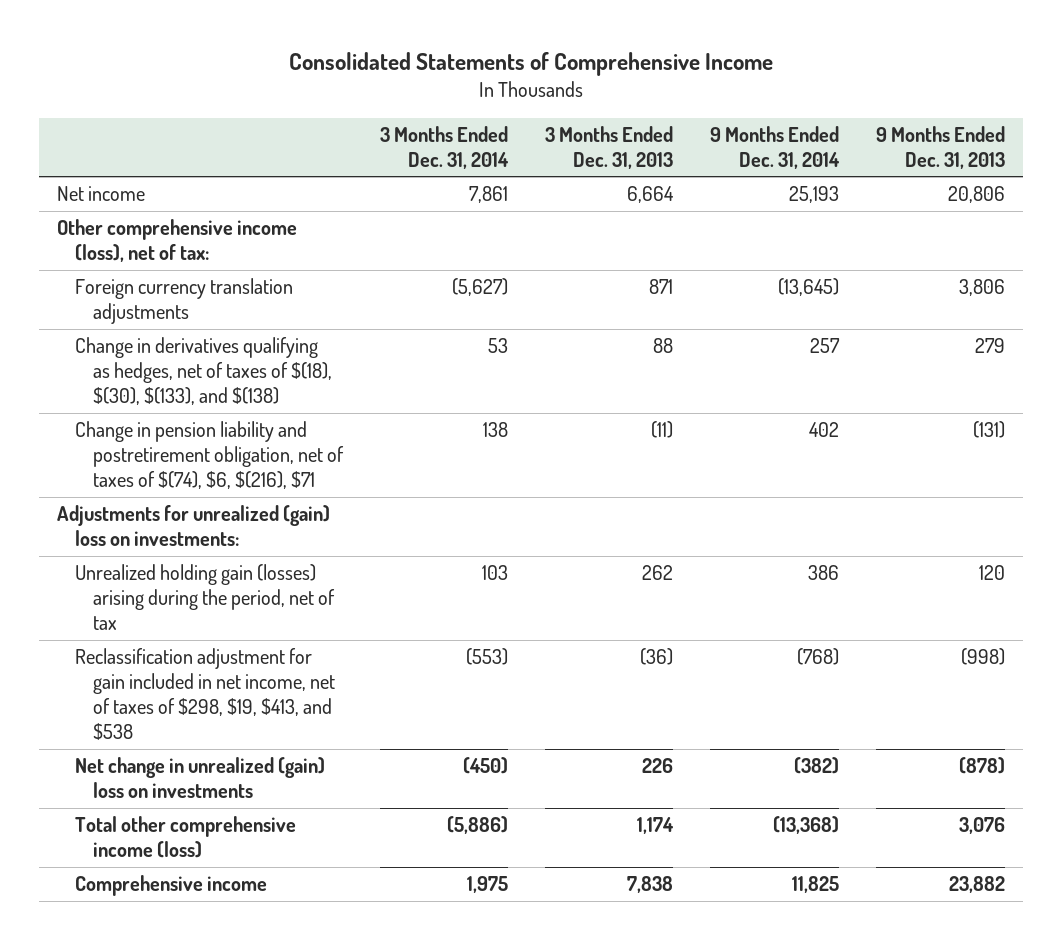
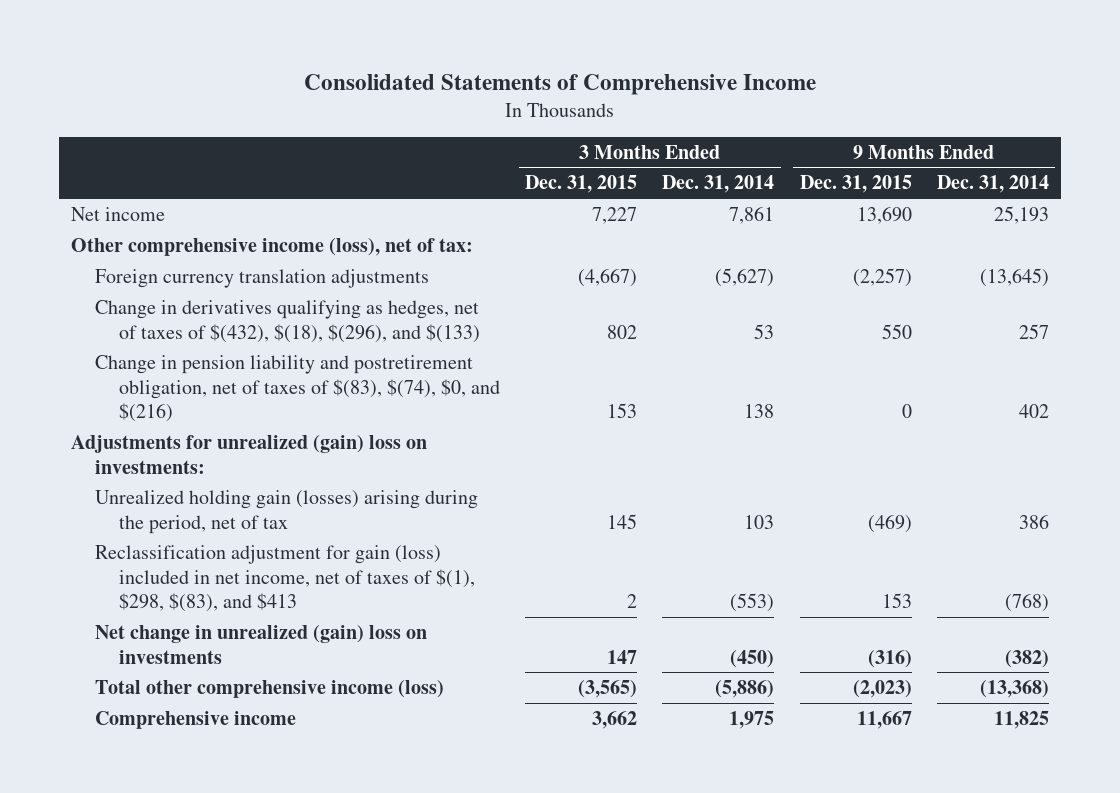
[545,125,674,169] 3 Months Ended Dec. 31, 2013 -> none
[875,125,1005,169] 9 Months Ended Dec. 31, 2013 -> none
none -> [525,175,638,194] Dec. 31, 2015
none -> [799,175,912,194] Dec. 31, 2015
[75,337,333,406] Change in derivatives qualifying as hedges, net of taxes of $(18), $(30), $(133), and $(138) -> [95,299,481,343] Change in derivatives qualifying as hedges, net of taxes of $(432), $(18), $(296), and $(133)
[75,421,345,490] Change in pension liability and postretirement obligation, net of taxes of $(74), $6, $(216), $71 -> [95,354,501,423] Change in pension liability and postretirement obligation, net of taxes of $(83), $(74), $0, and $(216)
[75,648,336,741] Reclassification adjustment for gain included in net income, net of taxes of $298, $19, $413, and $538 -> [95,544,476,613] Reclassification adjustment for gain (loss) included in net income, net of taxes of $(1), $298, $(83), and $413

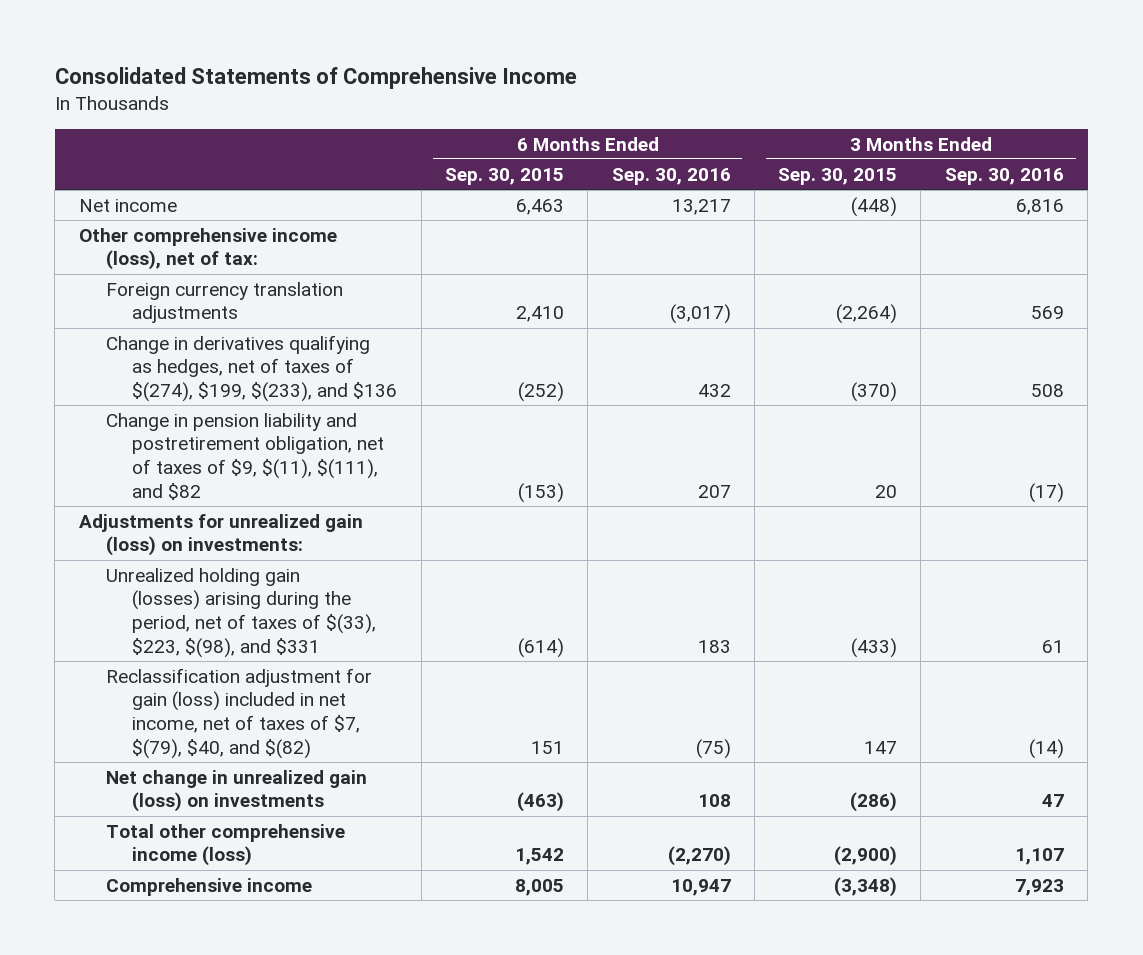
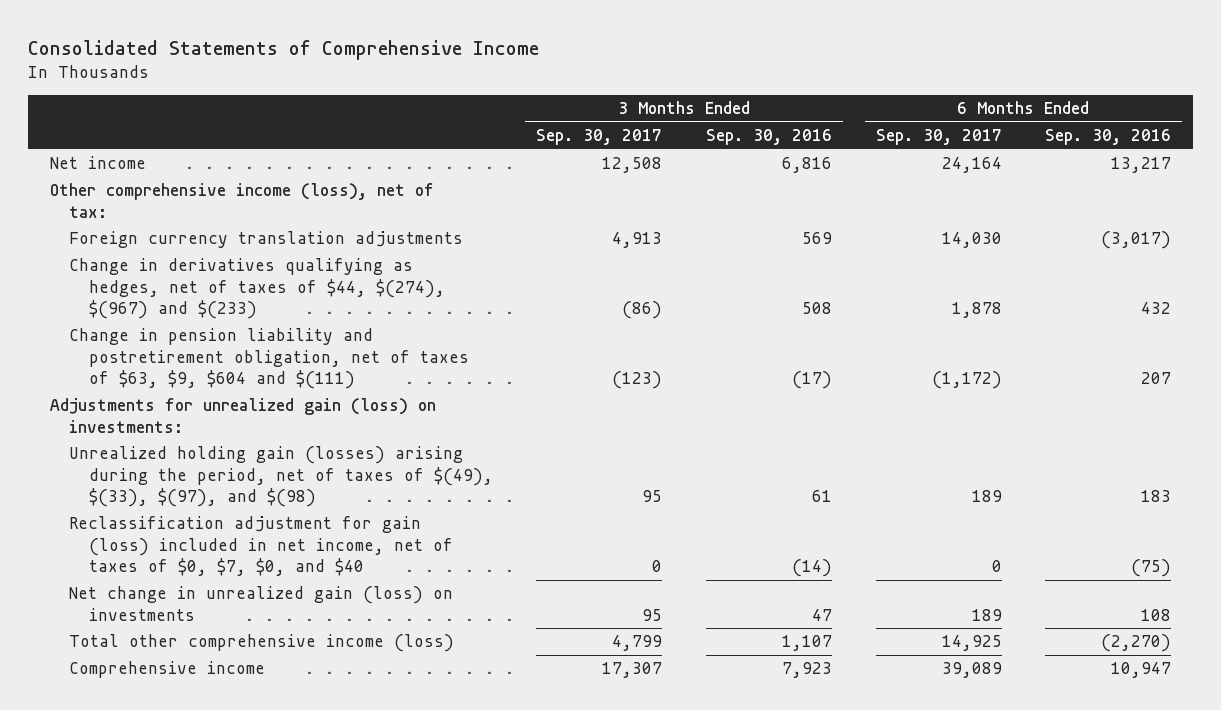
[444,167,564,185] Sep. 30, 2015 -> none
[778,167,898,185] Sep. 30, 2015 -> none
none -> [536,129,663,146] Sep. 30, 2017
none -> [875,129,1002,146] Sep. 30, 2017
[105,334,398,403] Change in derivatives qualifying as hedges, net of taxes of $(274), $199, $(233), and $136 -> [69,258,445,320] Change in derivatives qualifying as hedges, net of taxes of $44, $(274), $(967) and $(233)
[105,412,385,500] Change in pension liability and postretirement obligation, net of taxes of $9, $(11), $(111), and $82 -> [69,328,469,390] Change in pension liability and postretirement obligation, net of taxes of $63, $9, $604 and $(111)
[105,567,377,658] Unrealized holding gain (losses) arising during the period, net of taxes of $(33), $223, $(98), and $331 -> [69,446,493,508] Unrealized holding gain (losses) arising during the period, net of taxes of $(49), $(33), $(97), and $(98)
[105,667,372,759] Reclassification adjustment for gain (loss) included in net income, net of taxes of $7, $(79), $40, and $(82) -> [69,516,453,577] Reclassification adjustment for gain (loss) included in net income, net of taxes of $0, $7, $0, and $40

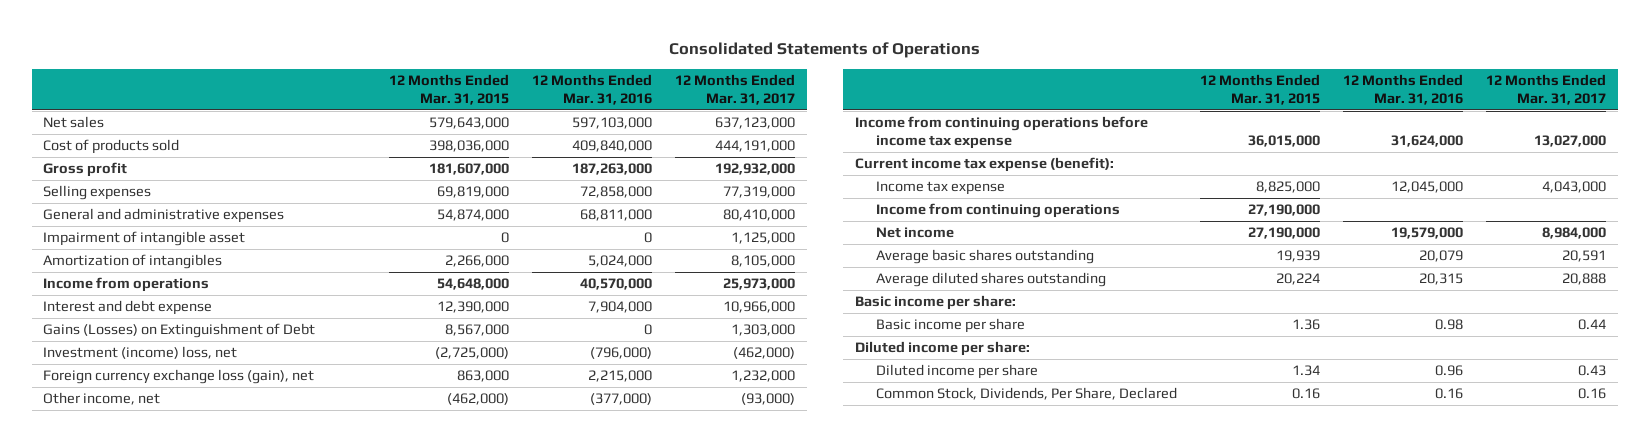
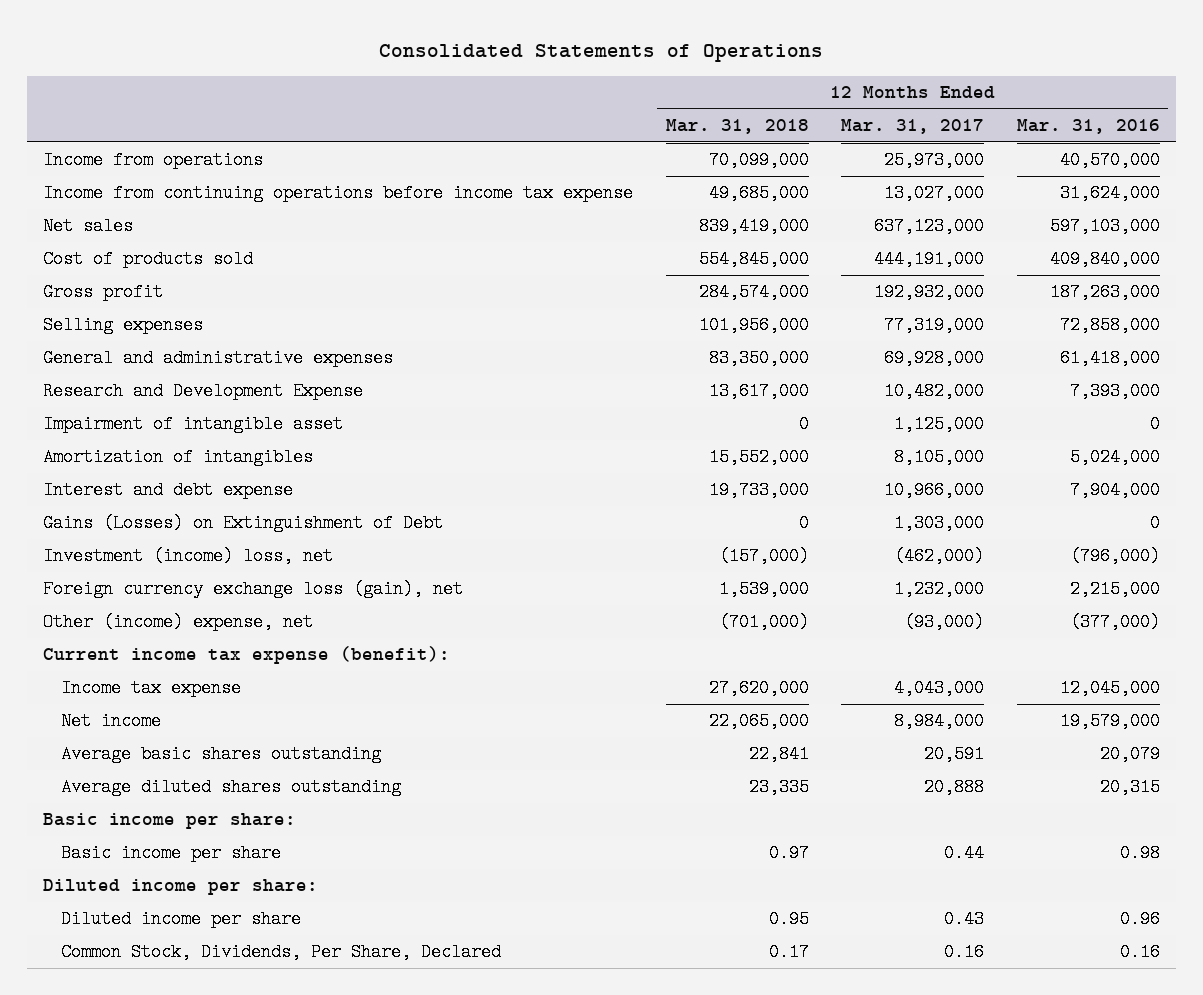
[388,73,509,105] 12 Months Ended Mar. 31, 2015 -> none
none -> [665,119,809,135] Mar. 31, 2018
[43,277,210,293] Income from operations -> [43,151,264,170] Income from operations
[854,116,1148,150] Income from continuing operations before income tax expense -> [43,184,634,203] Income from continuing operations before income tax expense
[579,209,652,222] 68,811,000 -> [1059,349,1160,368] 61,418,000
[722,209,795,222] 80,410,000 -> [884,349,985,368] 69,928,000
none -> [43,382,364,401] Research and Development Expense
[43,392,161,406] Other income, net -> [43,613,314,632] Other (income) expense, net
[875,203,1120,219] Income from continuing operations -> none

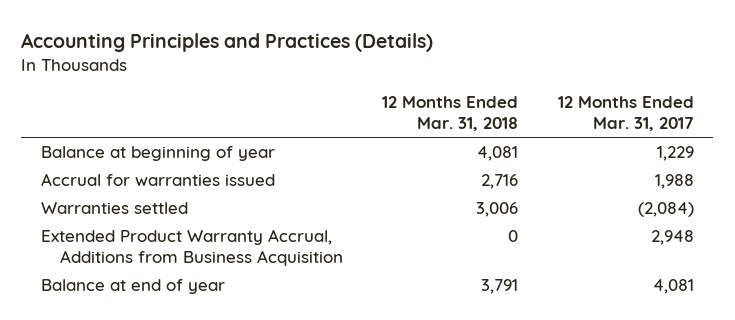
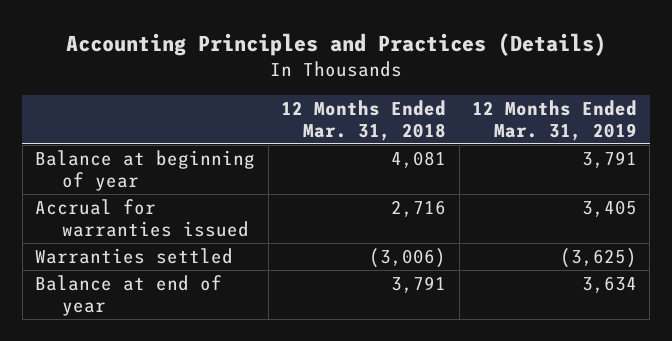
[557,95,694,132] 12 Months Ended Mar. 31, 2017 -> none
none -> [471,100,637,141] 12 Months Ended Mar. 31, 2019
[40,228,343,267] Extended Product Warranty Accrual, Additions from Business Acquisition -> none
[476,201,519,217] 3,006 -> [369,248,447,269] (3,006)

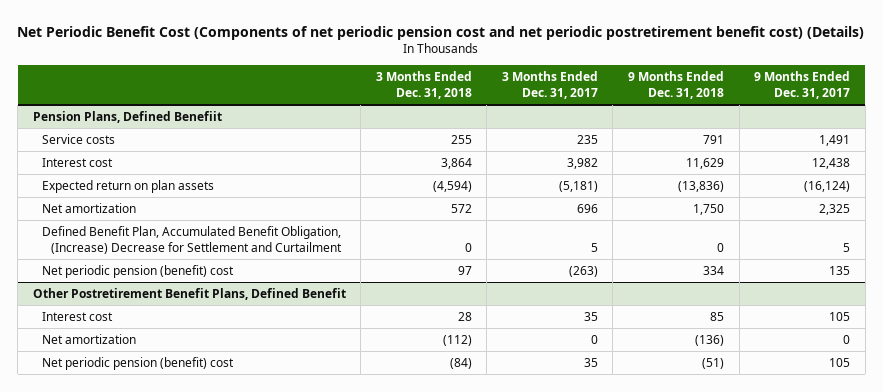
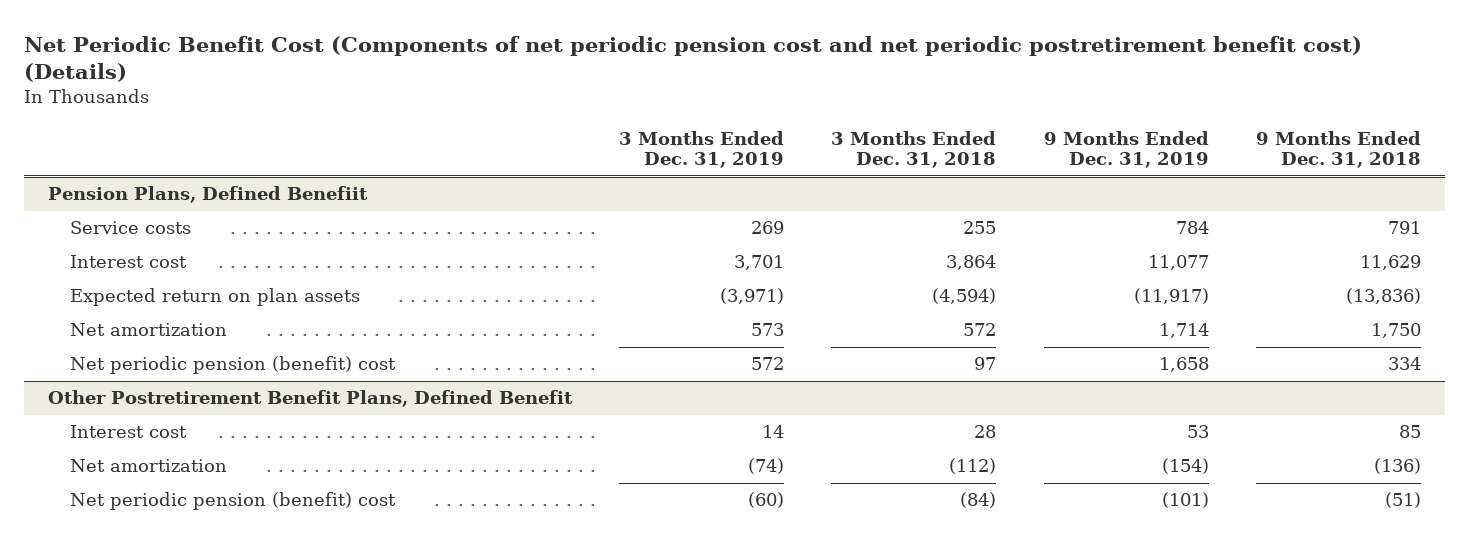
[501,71,598,100] 3 Months Ended Dec. 31, 2017 -> none
[754,71,851,100] 9 Months Ended Dec. 31, 2017 -> none
none -> [619,130,785,169] 3 Months Ended Dec. 31, 2019
none -> [1043,130,1209,169] 9 Months Ended Dec. 31, 2019
[42,225,343,254] Defined Benefit Plan, Accumulated Benefit Obligation, (Increase) Decrease for Settlement and Curtailment -> none

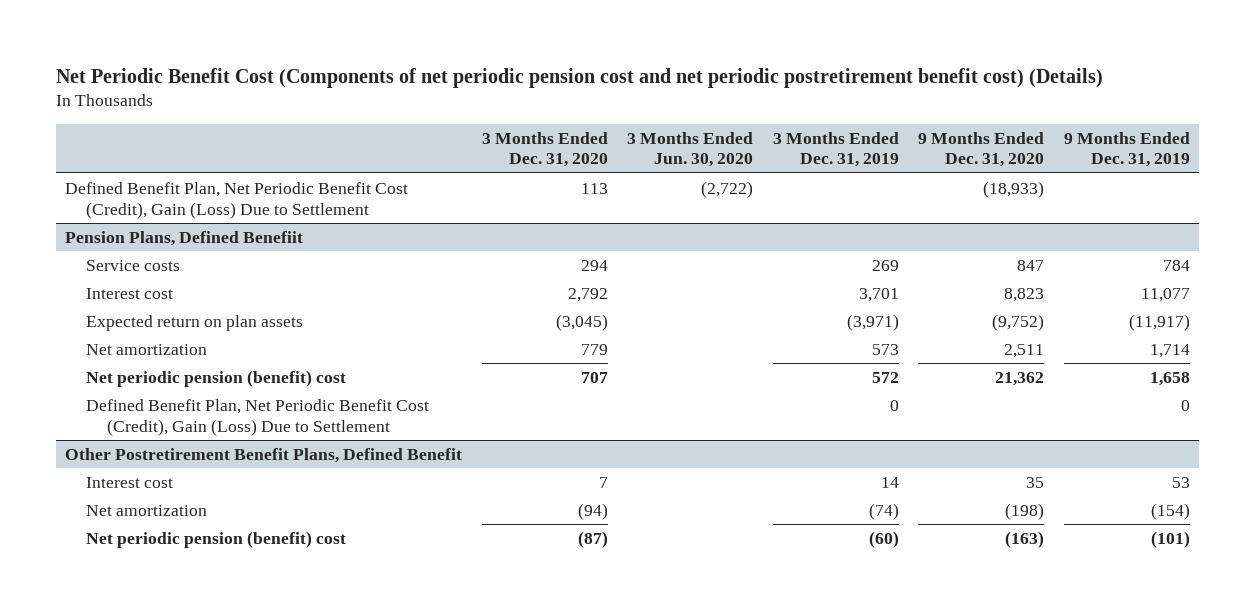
[831,130,997,169] 3 Months Ended Dec. 31, 2018 -> none
[1255,130,1421,169] 9 Months Ended Dec. 31, 2018 -> none
none -> [481,131,608,168] 3 Months Ended Dec. 31, 2020
none -> [627,131,754,168] 3 Months Ended Jun. 30, 2020
none -> [918,131,1045,168] 9 Months Ended Dec. 31, 2020
none -> [65,181,409,219] Defined Benefit Plan, Net Periodic Benefit Cost (Credit), Gain (Loss) Due to Settlement
none -> [86,398,430,436] Defined Benefit Plan, Net Periodic Benefit Cost (Credit), Gain (Loss) Due to Settlement

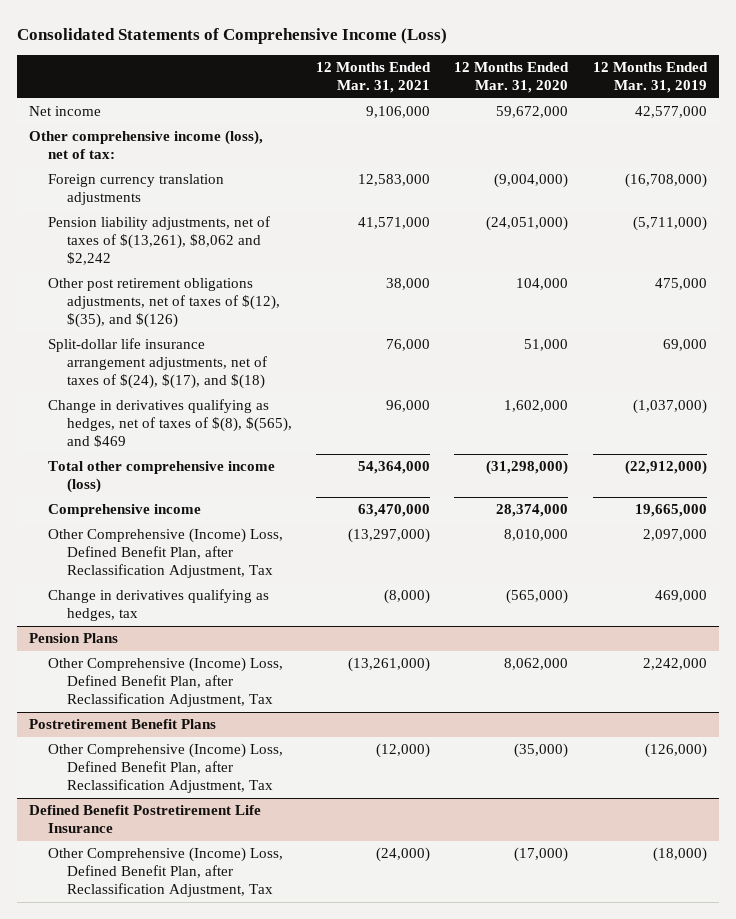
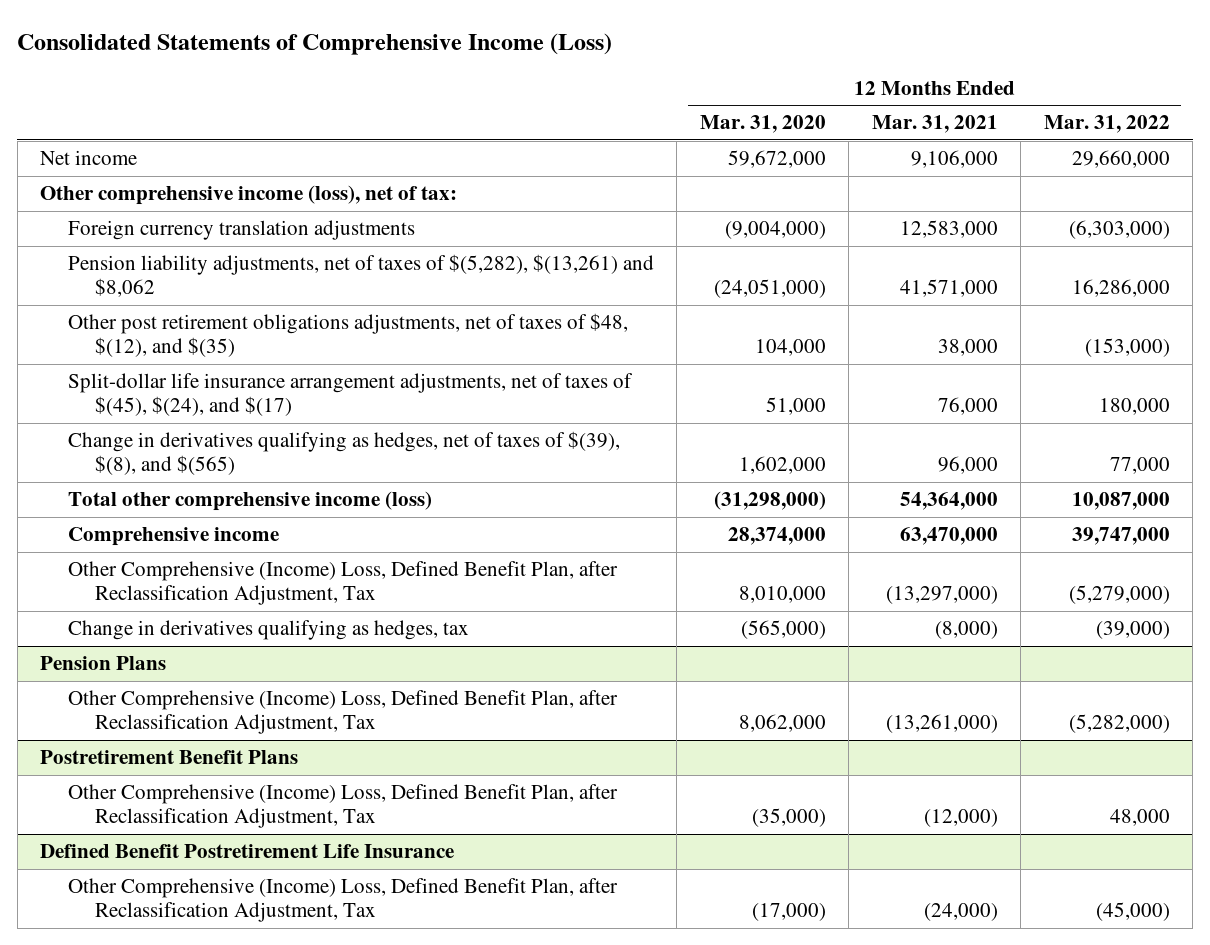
[592,62,708,94] 12 Months Ended Mar. 31, 2019 -> none
none -> [1043,115,1170,134] Mar. 31, 2022
[47,216,270,266] Pension liability adjustments, net of taxes of $(13,261), $8,062 and $2,242 -> [67,254,654,298] Pension liability adjustments, net of taxes of $(5,282), $(13,261) and $8,062
[47,278,280,329] Other post retirement obligations adjustments, net of taxes of $(12), $(35), and $(126) -> [67,313,628,358] Other post retirement obligations adjustments, net of taxes of $48, $(12), and $(35)
[47,338,267,390] Split-dollar life insurance arrangement adjustments, net of taxes of $(24), $(17), and $(18) -> [67,373,633,417] Split-dollar life insurance arrangement adjustments, net of taxes of $(45), $(24), and $(17)
[47,399,292,448] Change in derivatives qualifying as hedges, net of taxes of $(8), $(565), and $469 -> [67,431,620,476] Change in derivatives qualifying as hedges, net of taxes of $(39), $(8), and $(565)

